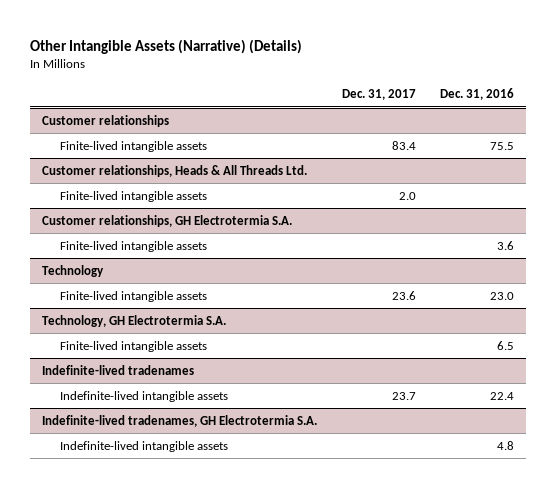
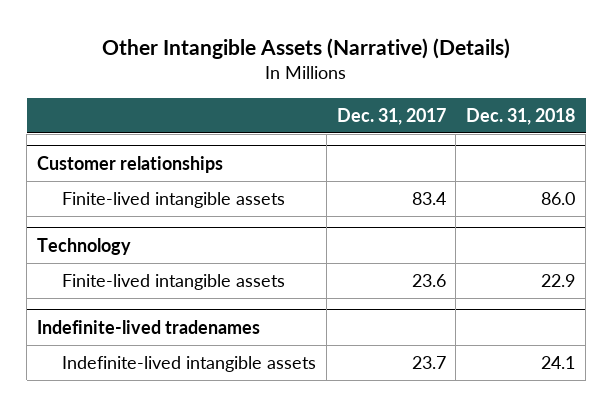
[439,88,514,101] Dec. 31, 2016 -> none
none -> [466,107,576,125] Dec. 31, 2018
[42,164,308,177] Customer relationships, Heads & All Threads Ltd. -> none
[60,190,208,202] Finite-lived intangible assets -> none
[42,214,293,227] Customer relationships, GH Electrotermia S.A. -> none
[60,240,208,252] Finite-lived intangible assets -> none
[42,314,227,327] Technology, GH Electrotermia S.A. -> none
[60,340,208,352] Finite-lived intangible assets -> none
[42,414,318,427] Indefinite-lived tradenames, GH Electrotermia S.A. -> none
[60,440,229,452] Indefinite-lived intangible assets -> none

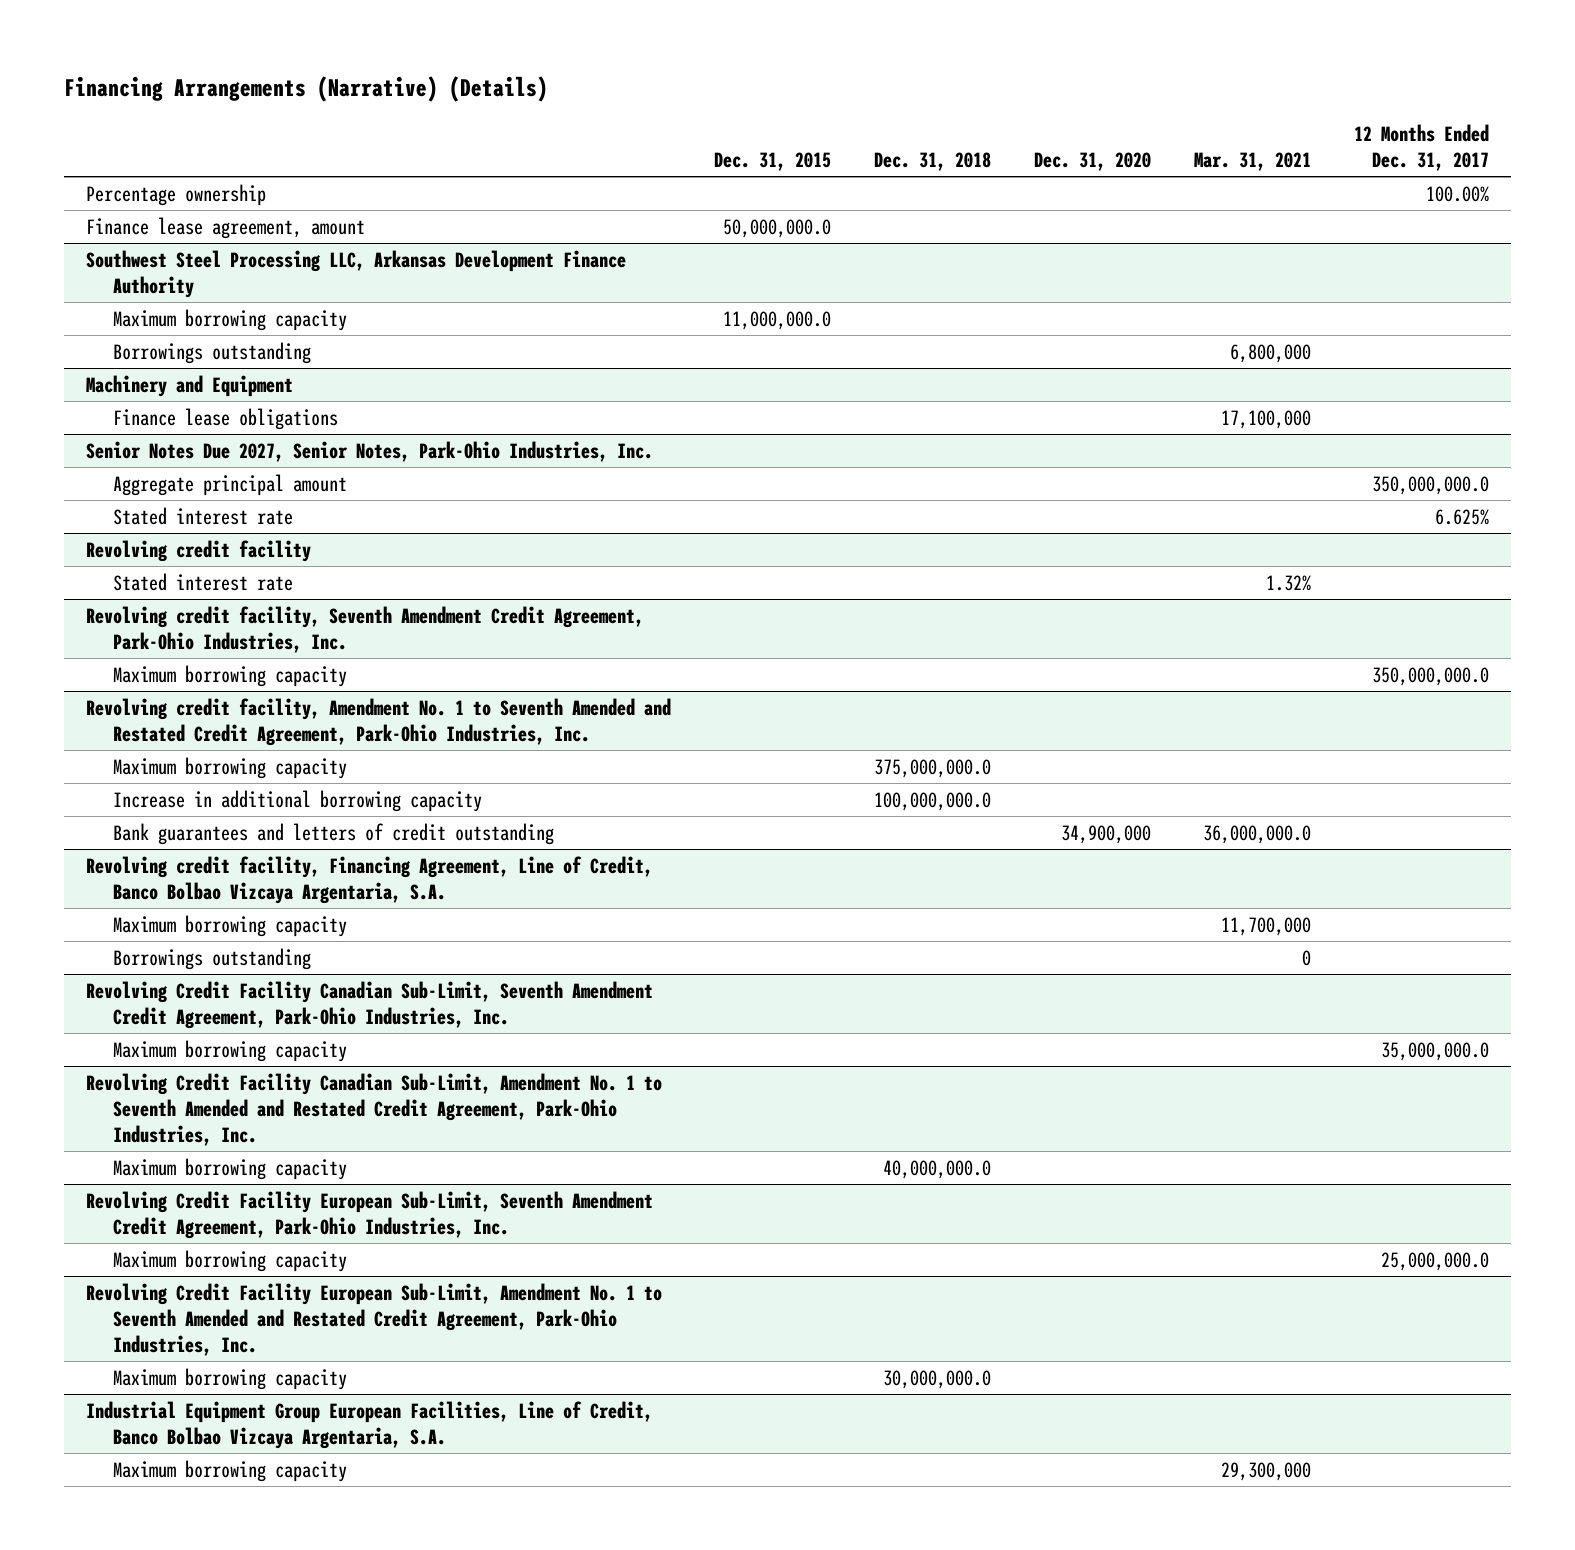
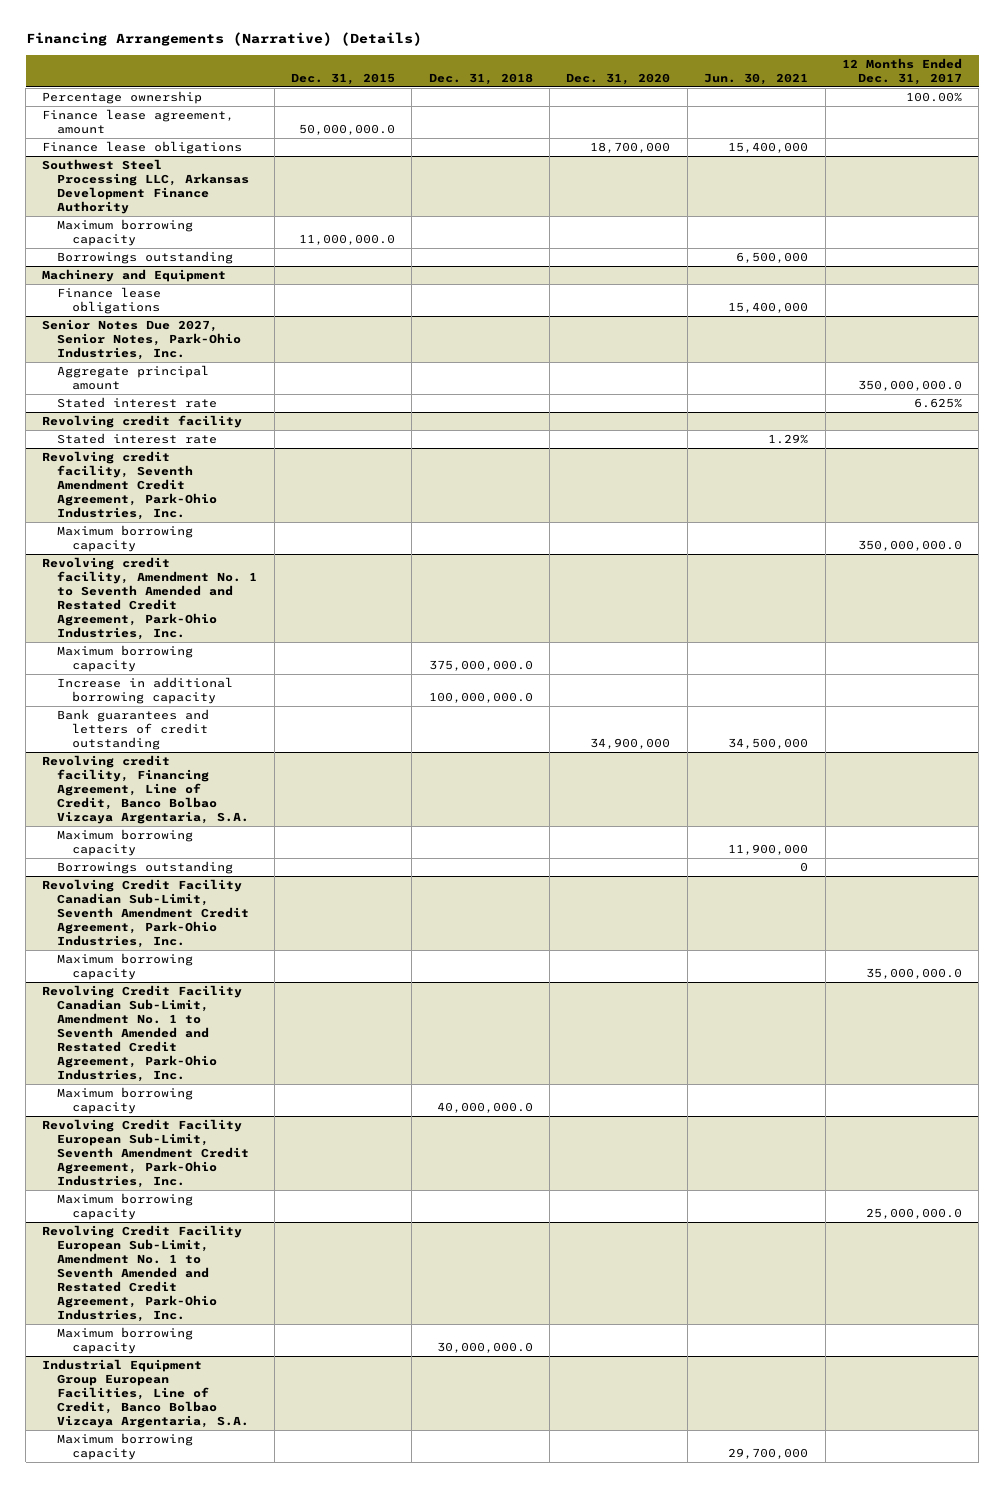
[1194,151,1312,171] Mar. 31, 2021 -> none
none -> [704,72,809,85] Jun. 30, 2021
none -> [42,141,243,155] Finance lease obligations

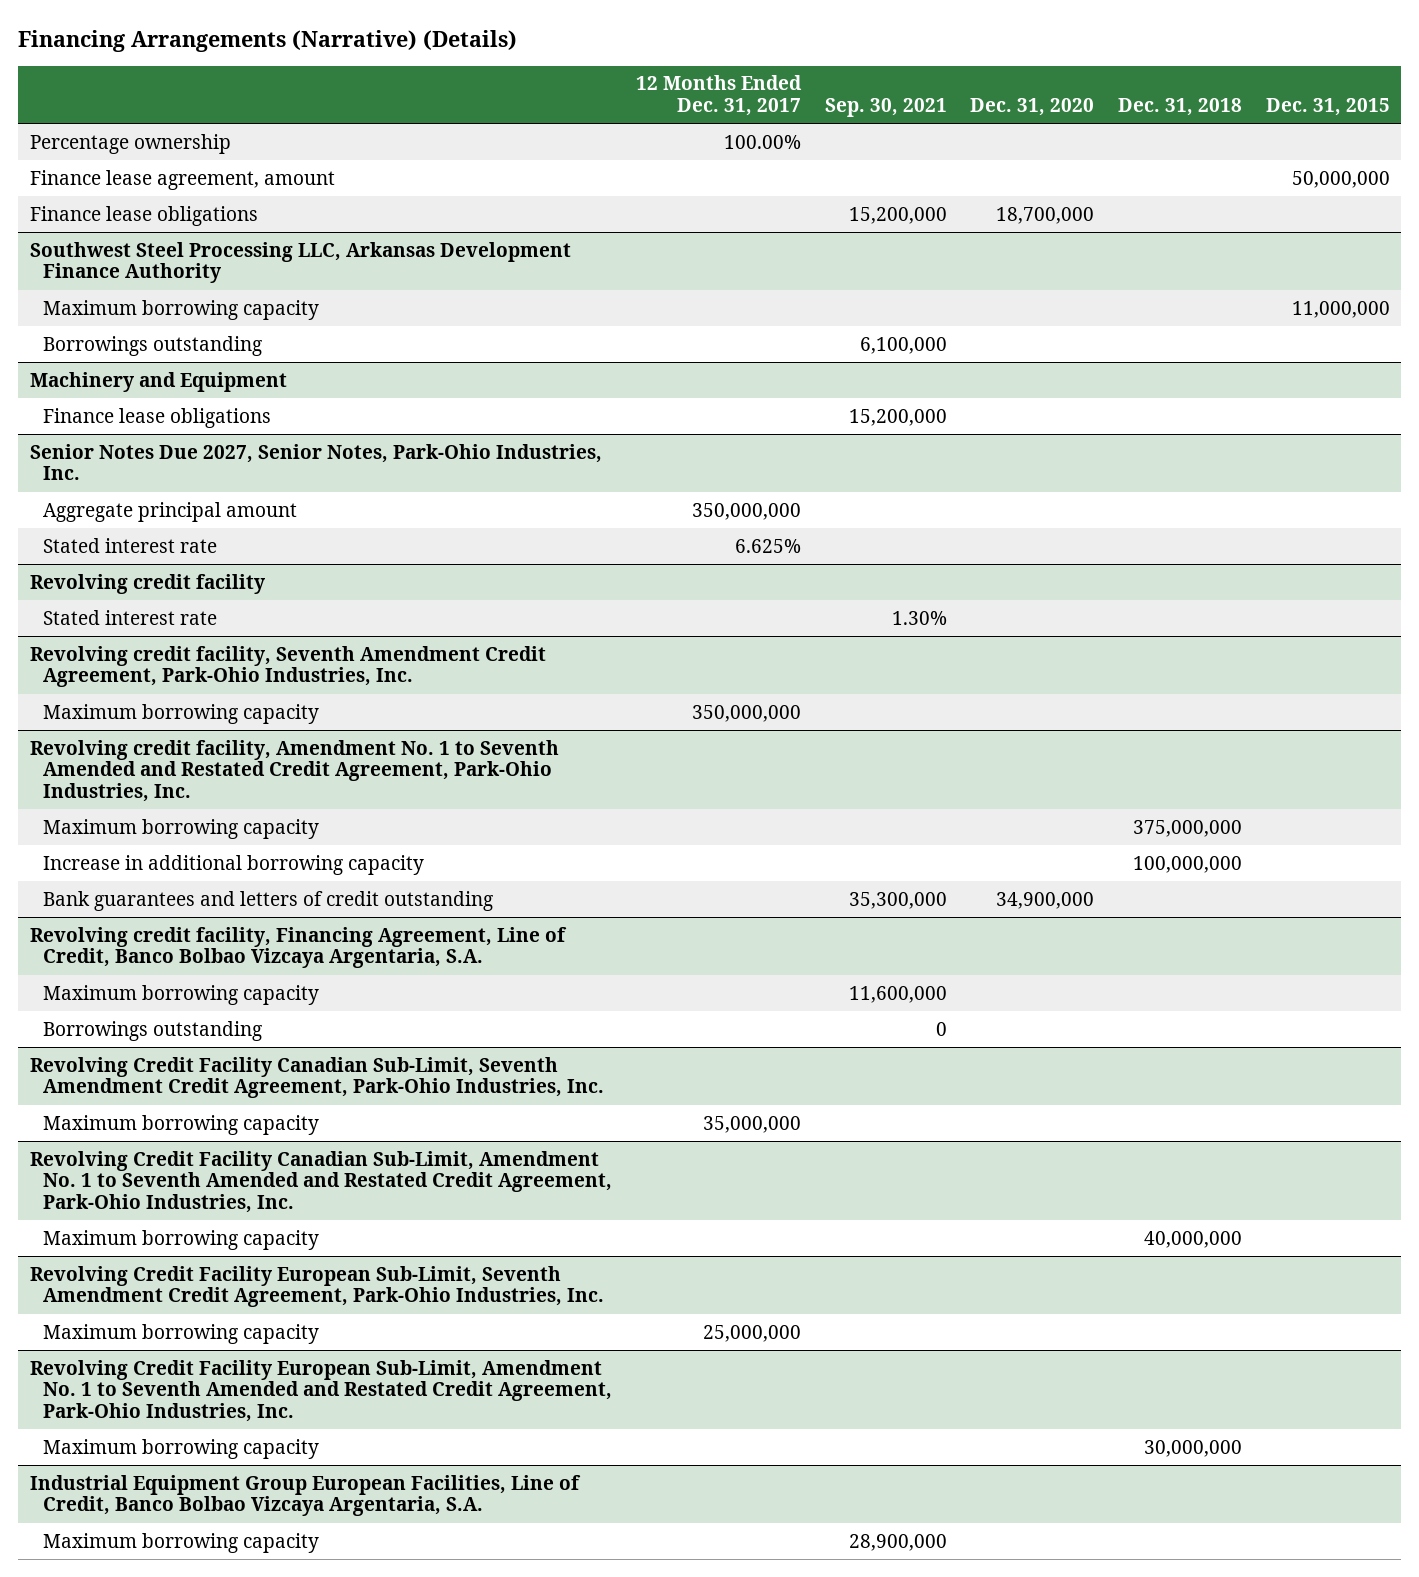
[704,72,809,85] Jun. 30, 2021 -> none
none -> [824,98,947,118] Sep. 30, 2021
[299,123,396,135] 50,000,000.0 -> [1291,170,1390,188] 50,000,000
[299,233,396,245] 11,000,000.0 -> [1291,300,1390,318] 11,000,000
[857,379,962,391] 350,000,000.0 -> [691,502,801,520] 350,000,000
[857,539,962,551] 350,000,000.0 -> [691,704,801,722] 350,000,000
[428,659,533,671] 375,000,000.0 -> [1132,819,1242,837] 375,000,000
[428,691,533,703] 100,000,000.0 -> [1132,855,1242,873] 100,000,000
[865,967,962,979] 35,000,000.0 -> [702,1115,801,1133] 35,000,000
[436,1101,533,1113] 40,000,000.0 -> [1143,1230,1242,1248] 40,000,000
[865,1207,962,1219] 25,000,000.0 -> [702,1324,801,1342] 25,000,000
[436,1341,533,1353] 30,000,000.0 -> [1143,1439,1242,1457] 30,000,000

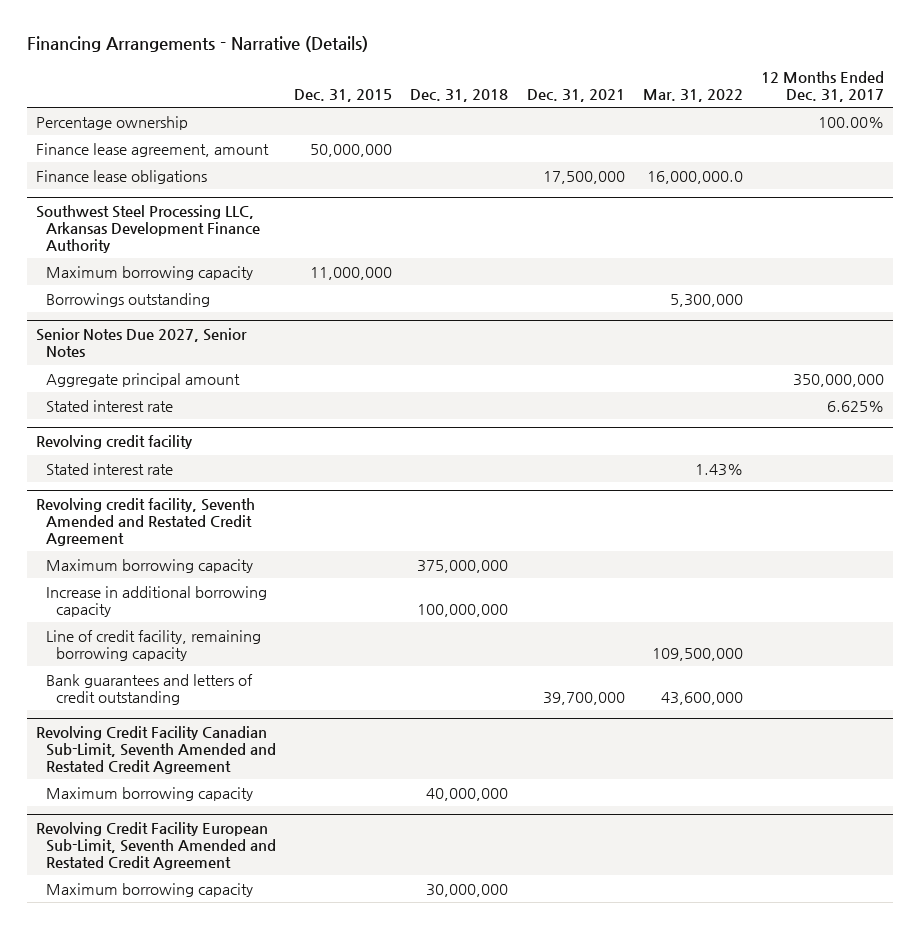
[17,29,517,52] Financing Arrangements (Narrative) (Details) -> [26,35,368,52] Financing Arrangements - Narrative (Details)
[824,98,947,118] Sep. 30, 2021 -> none
[970,98,1095,117] Dec. 31, 2020 -> none
none -> [526,88,625,102] Dec. 31, 2021
none -> [642,88,743,102] Mar. 31, 2022
[29,371,287,392] Machinery and Equipment -> none
[43,407,272,428] Finance lease obligations -> none
[29,443,602,481] Senior Notes Due 2027, Senior Notes, Park-Ohio Industries, Inc. -> [35,328,247,357] Senior Notes Due 2027, Senior Notes
[29,645,546,688] Revolving credit facility, Seventh Amendment Credit Agreement, Park-Ohio Industries, Inc. -> none
[43,703,320,724] Maximum borrowing capacity -> none
[29,739,559,803] Revolving credit facility, Amendment No. 1 to Seventh Amended and Restated Credit Agreement, Park-Ohio Industries, Inc. -> [35,498,255,546] Revolving credit facility, Seventh Amended and Restated Credit Agreement
none -> [45,629,261,661] Line of credit facility, remaining borrowing capacity
[29,926,567,969] Revolving credit facility, Financing Agreement, Line of Credit, Banco Bolbao Vizcaya Argentaria, S.A. -> none
[43,984,320,1005] Maximum borrowing capacity -> none
[43,1020,263,1041] Borrowings outstanding -> none
[29,1056,605,1099] Revolving Credit Facility Canadian Sub-Limit, Seventh Amendment Credit Agreement, Park-Ohio Industries, Inc. -> none
[43,1114,320,1135] Maximum borrowing capacity -> none
[29,1150,613,1214] Revolving Credit Facility Canadian Sub-Limit, Amendment No. 1 to Seventh Amended and Restated Credit Agreement, Park-Ohio Industries, Inc. -> [35,726,276,774] Revolving Credit Facility Canadian Sub-Limit, Seventh Amended and Restated Credit Agreement
[29,1265,605,1308] Revolving Credit Facility European Sub-Limit, Seventh Amendment Credit Agreement, Park-Ohio Industries, Inc. -> none
[43,1323,320,1344] Maximum borrowing capacity -> none
[29,1359,613,1423] Revolving Credit Facility European Sub-Limit, Amendment No. 1 to Seventh Amended and Restated Credit Agreement, Park-Ohio Industries, Inc. -> [35,822,276,870] Revolving Credit Facility European Sub-Limit, Seventh Amended and Restated Credit Agreement
[29,1474,581,1517] Industrial Equipment Group European Facilities, Line of Credit, Banco Bolbao Vizcaya Argentaria, S.A. -> none
[43,1532,320,1553] Maximum borrowing capacity -> none

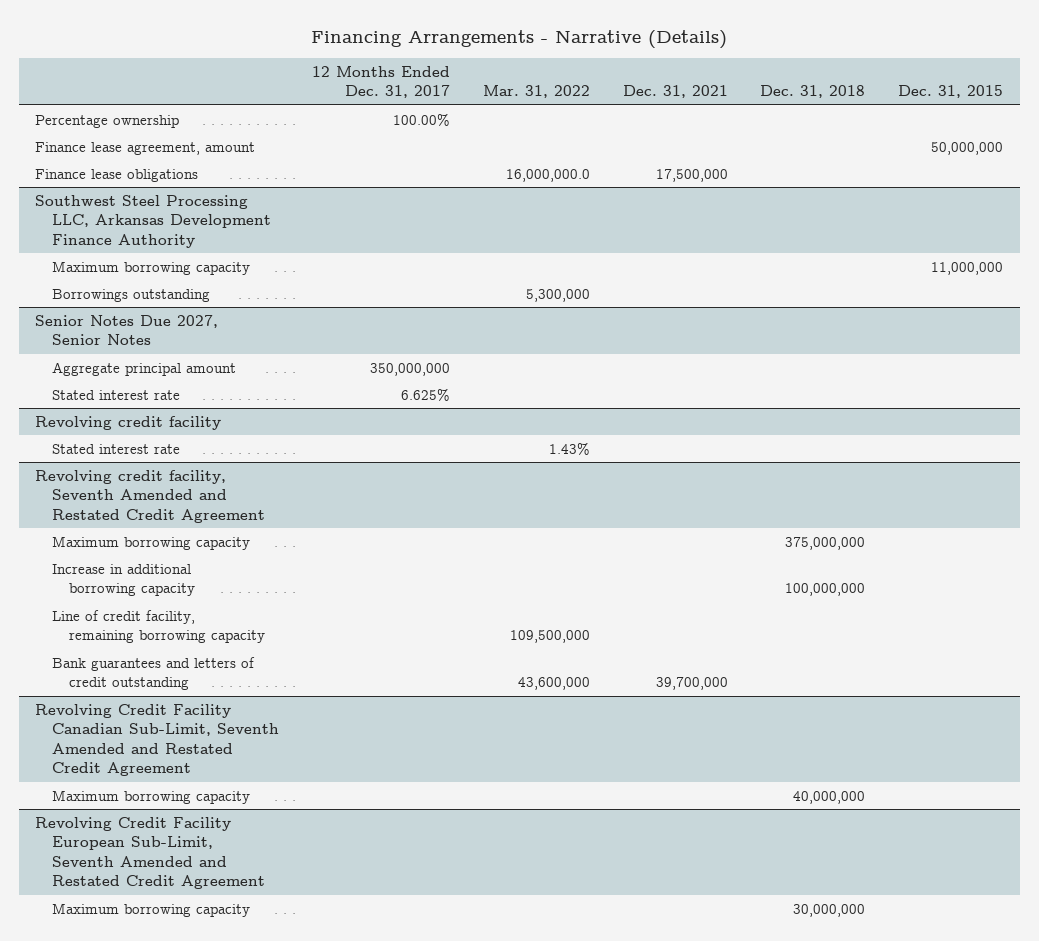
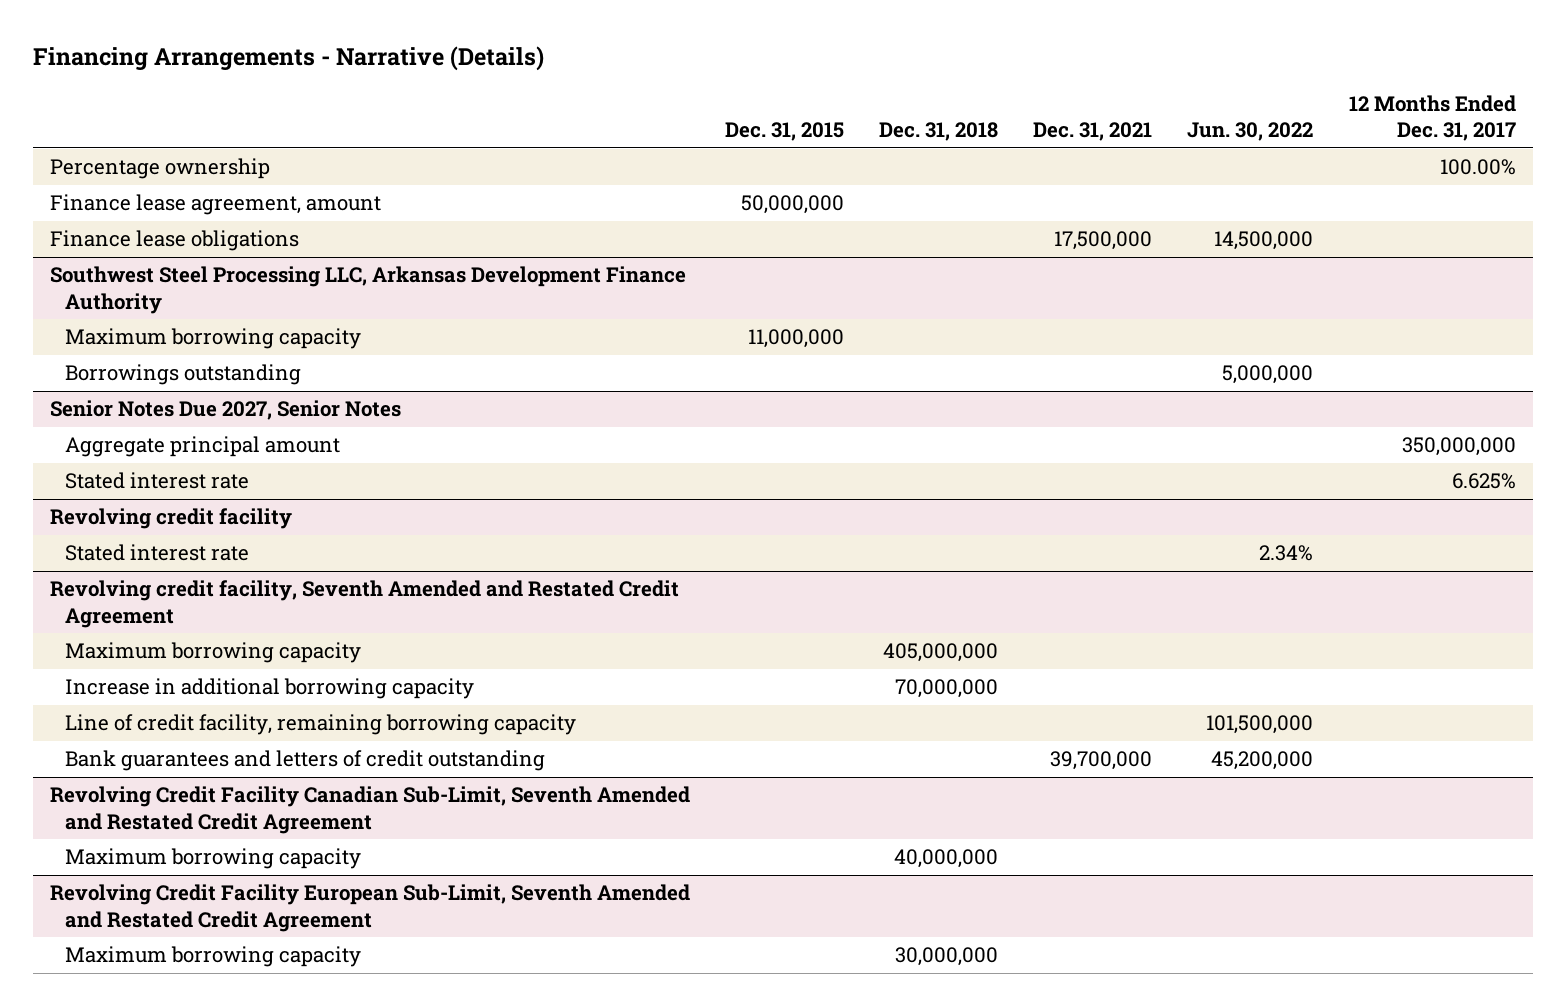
[482,85,590,99] Mar. 31, 2022 -> none
none -> [1187,121,1314,141] Jun. 30, 2022
[785,536,866,550] 375,000,000 -> [883,643,999,663] 405,000,000
[785,583,866,597] 100,000,000 -> [895,679,999,699] 70,000,000

